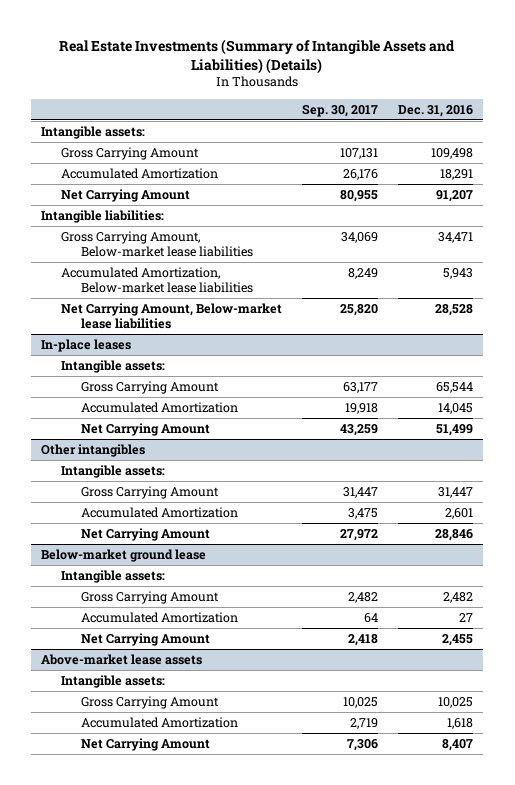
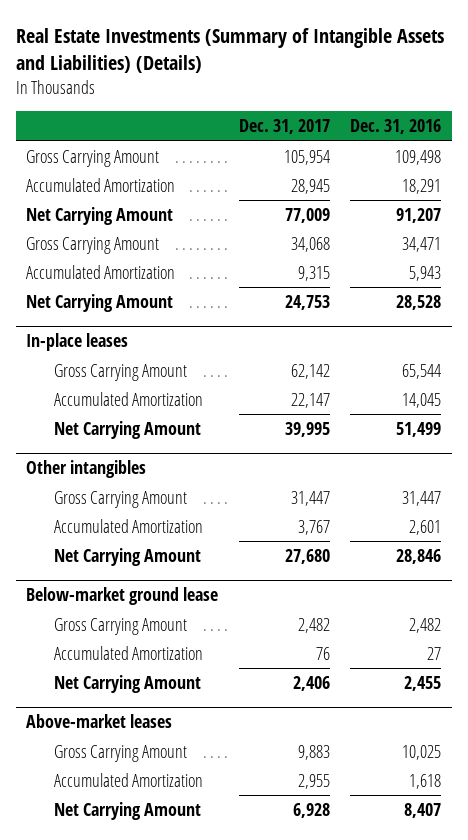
[302,103,379,117] Sep. 30, 2017 -> none
none -> [238,119,330,135] Dec. 31, 2017
[41,125,146,139] Intangible assets: -> none
[41,209,165,223] Intangible liabilities: -> none
[61,230,253,258] Gross Carrying Amount, Below-market lease liabilities -> [26,236,160,254] Gross Carrying Amount
[61,266,253,294] Accumulated Amortization, Below-market lease liabilities -> [26,264,176,279] Accumulated Amortization
[61,302,283,330] Net Carrying Amount, Below-market lease liabilities -> [26,293,174,312] Net Carrying Amount
[61,359,166,373] Intangible assets: -> none
[61,464,166,478] Intangible assets: -> none
[61,569,166,583] Intangible assets: -> none
[61,674,166,688] Intangible assets: -> none
[41,653,203,665] Above-market lease assets -> [26,714,173,729] Above-market leases

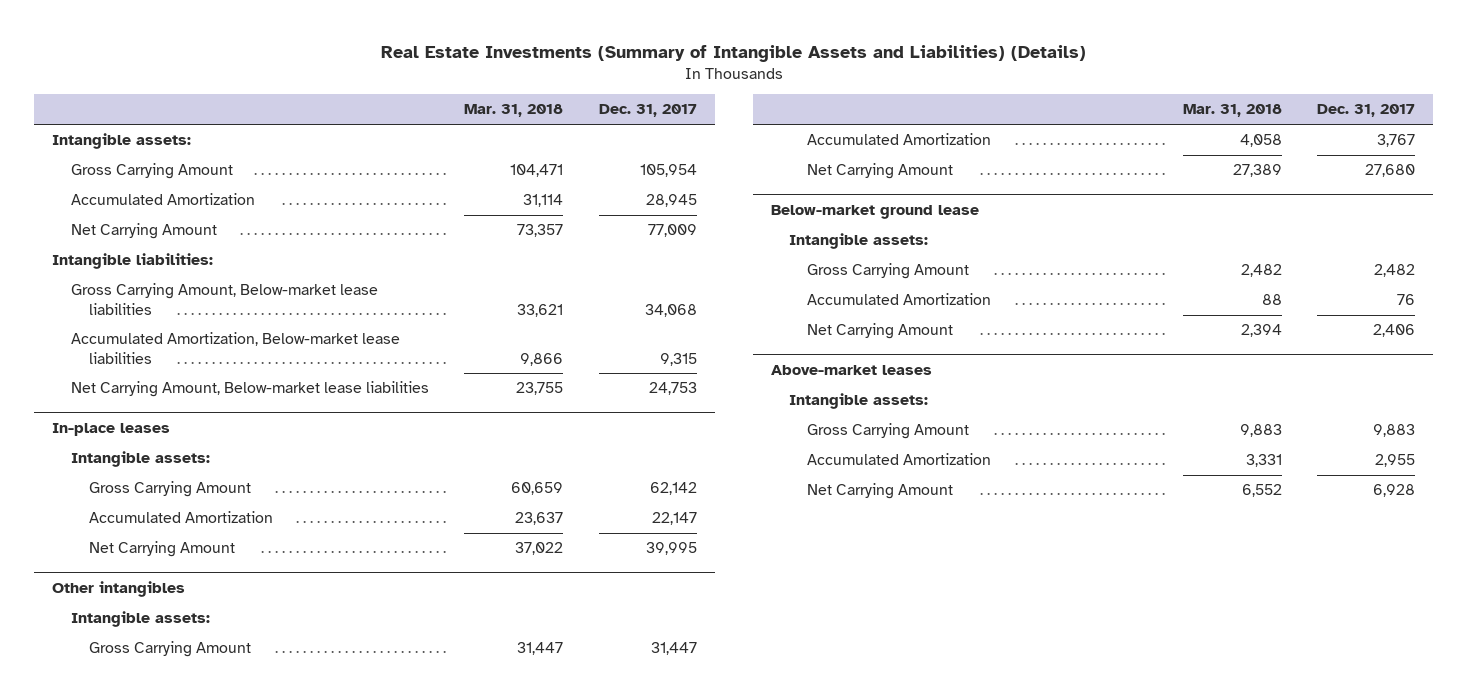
[350,119,442,135] Dec. 31, 2016 -> none
none -> [464,104,564,118] Mar. 31, 2018
none -> [52,133,192,150] Intangible assets:
none -> [52,253,214,270] Intangible liabilities:
[26,236,160,254] Gross Carrying Amount -> [70,283,378,315] Gross Carrying Amount, Below-market lease liabilities
[26,264,176,279] Accumulated Amortization -> [70,332,400,364] Accumulated Amortization, Below-market lease liabilities
[26,293,174,312] Net Carrying Amount -> [70,381,429,398] Net Carrying Amount, Below-market lease liabilities
none -> [70,451,210,468] Intangible assets:
none -> [70,611,210,628] Intangible assets:
none -> [788,233,928,250] Intangible assets:
none -> [788,393,928,410] Intangible assets:

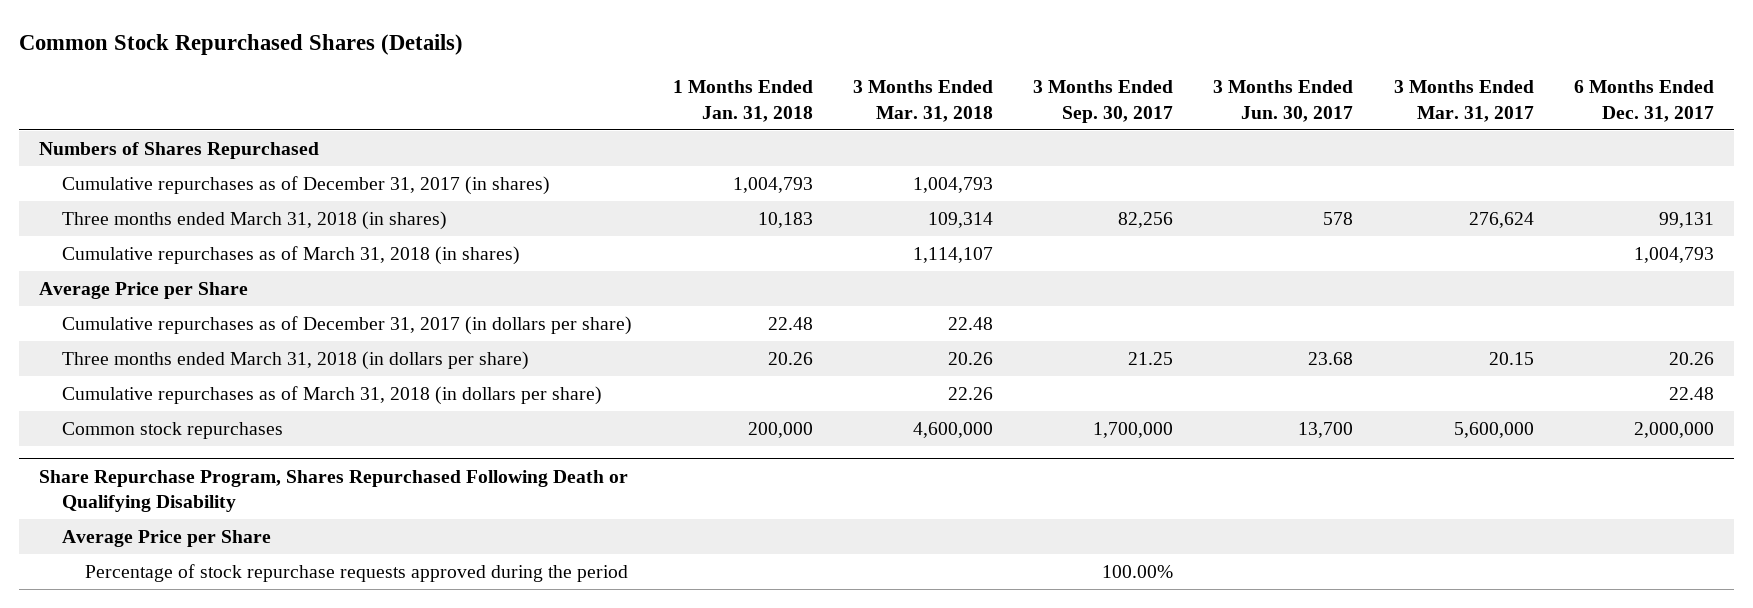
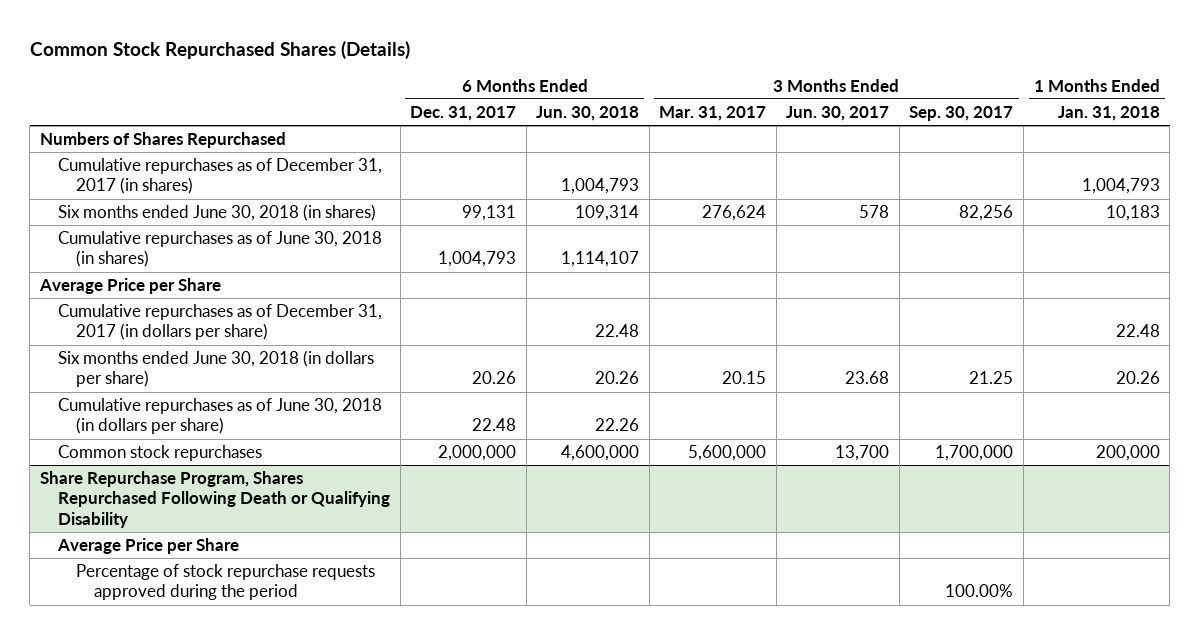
[852,80,993,122] 3 Months Ended Mar. 31, 2018 -> none
none -> [536,105,640,121] Jun. 30, 2018
[62,211,448,231] Three months ended March 31, 2018 (in shares) -> [58,204,377,222] Six months ended June 30, 2018 (in shares)
[62,246,521,266] Cumulative repurchases as of March 31, 2018 (in shares) -> [58,231,383,268] Cumulative repurchases as of June 30, 2018 (in shares)
[62,351,530,371] Three months ended March 31, 2018 (in dollars per share) -> [58,350,375,388] Six months ended June 30, 2018 (in dollars per share)
[62,386,603,406] Cumulative repurchases as of March 31, 2018 (in dollars per share) -> [58,398,383,435] Cumulative repurchases as of June 30, 2018 (in dollars per share)

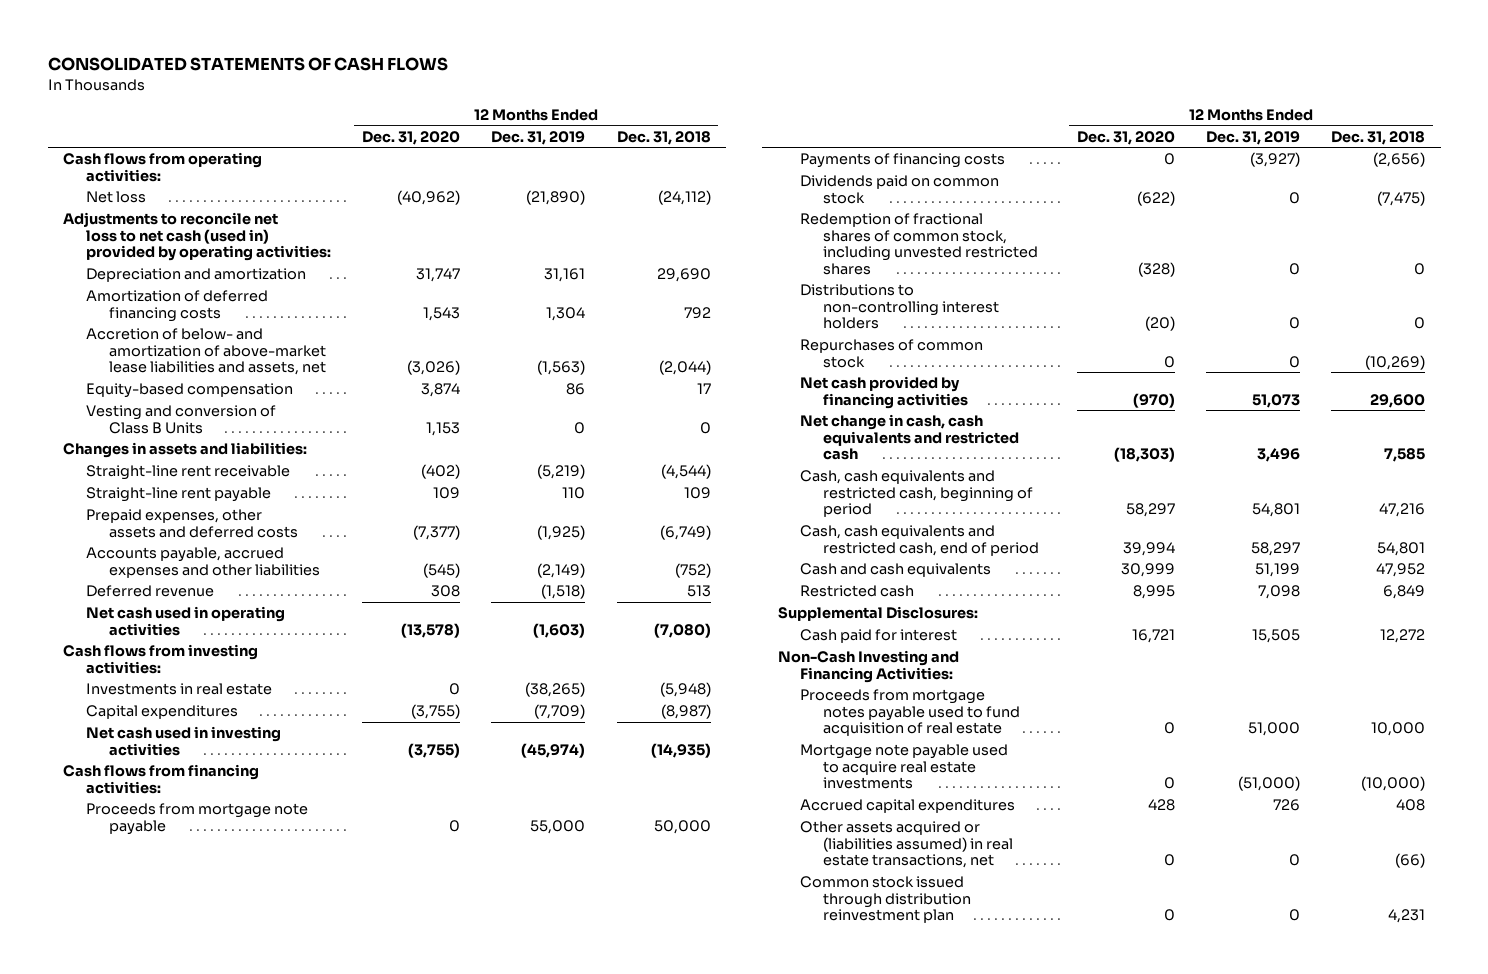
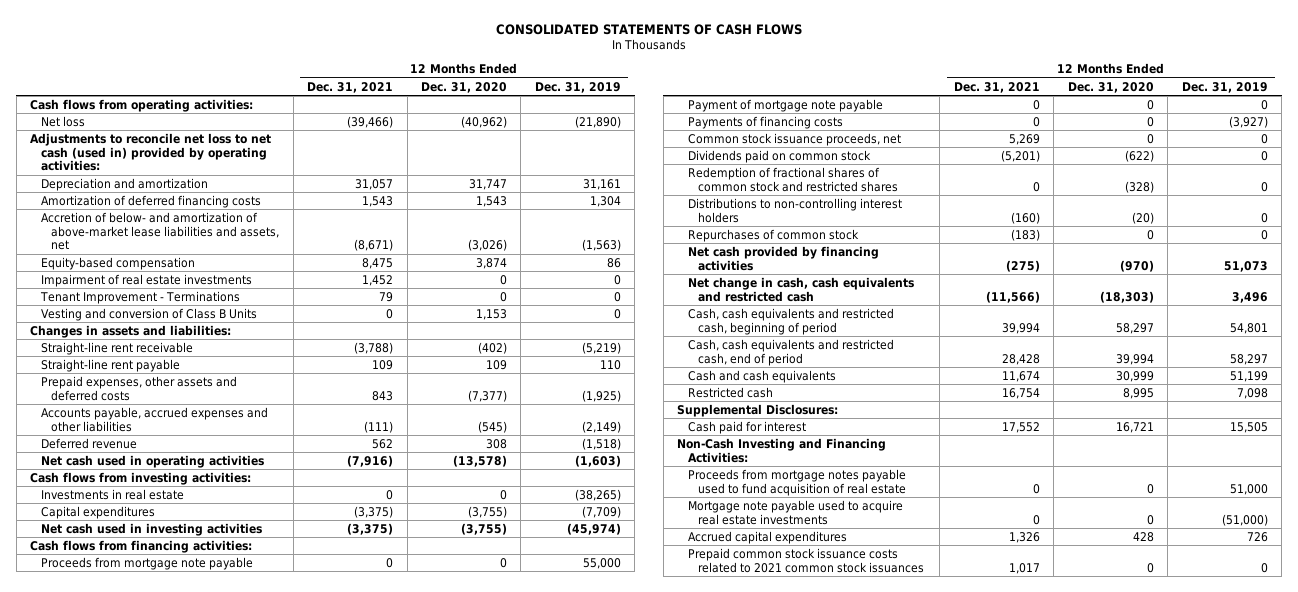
[616,130,711,145] Dec. 31, 2018 -> none
none -> [307,81,394,93] Dec. 31, 2021
none -> [40,273,252,287] Impairment of real estate investments
none -> [39,290,240,304] Tenant Improvement - Terminations
none -> [687,98,883,112] Payment of mortgage note payable
none -> [687,132,901,146] Common stock issuance proceeds, net
[800,213,1039,275] Redemption of fractional shares of common stock, including unvested restricted shares -> [687,166,898,192] Redemption of fractional shares of common stock and restricted shares
[800,821,1014,869] Other assets acquired or (liabilities assumed) in real estate transactions, net -> none
[800,876,972,924] Common stock issued through distribution reinvestment plan -> [687,547,924,573] Prepaid common stock issuance costs related to 2021 common stock issuances

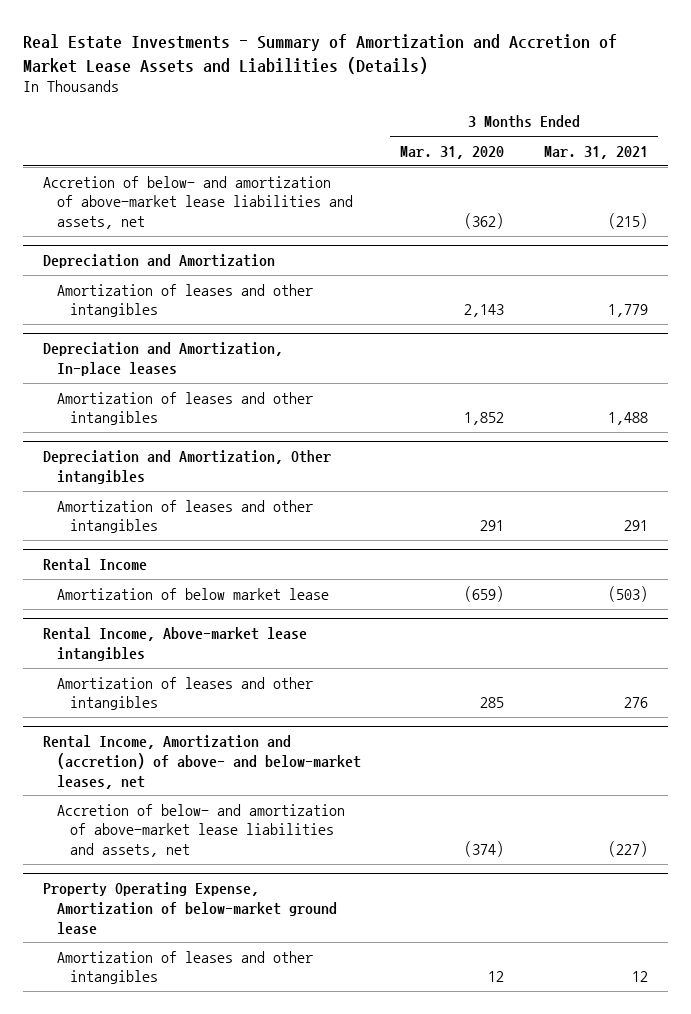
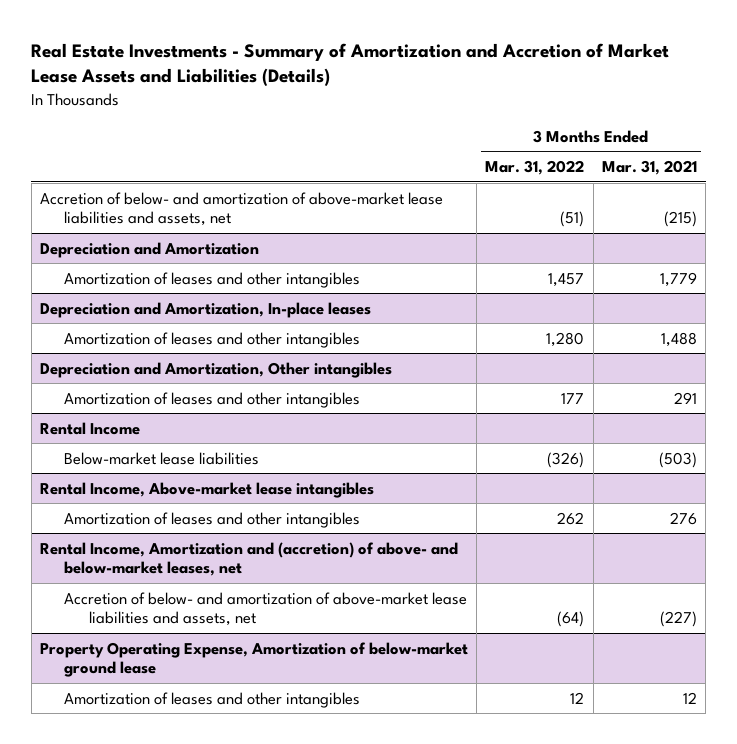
[400,145,505,159] Mar. 31, 2020 -> none
none -> [485,159,585,175] Mar. 31, 2022
[56,587,329,600] Amortization of below market lease -> [64,451,260,465] Below-market lease liabilities

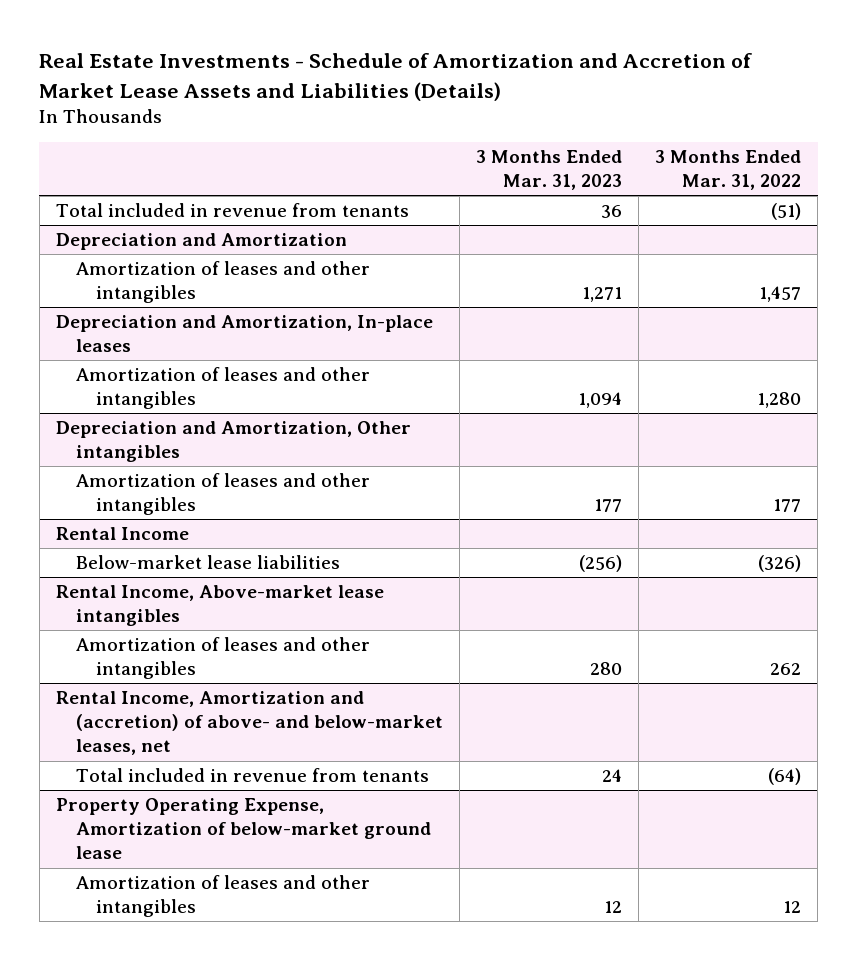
[31,42,670,87] Real Estate Investments - Summary of Amortization and Accretion of Market Lease Assets and Liabilities (Details) -> [39,53,753,101] Real Estate Investments - Schedule of Amortization and Accretion of Market Lease Assets and Liabilities (Details)
[601,159,697,175] Mar. 31, 2021 -> none
none -> [475,150,622,191] 3 Months Ended Mar. 31, 2023
[39,191,443,227] Accretion of below- and amortization of above-market lease liabilities and assets, net -> [55,203,409,218] Total included in revenue from tenants
[64,591,468,627] Accretion of below- and amortization of above-market lease liabilities and assets, net -> [75,768,429,783] Total included in revenue from tenants

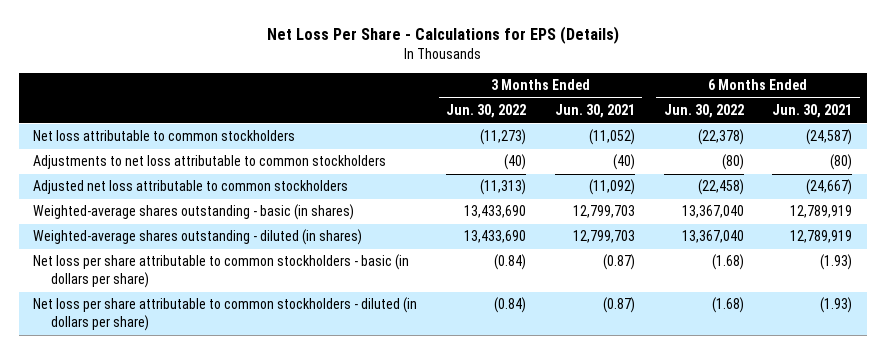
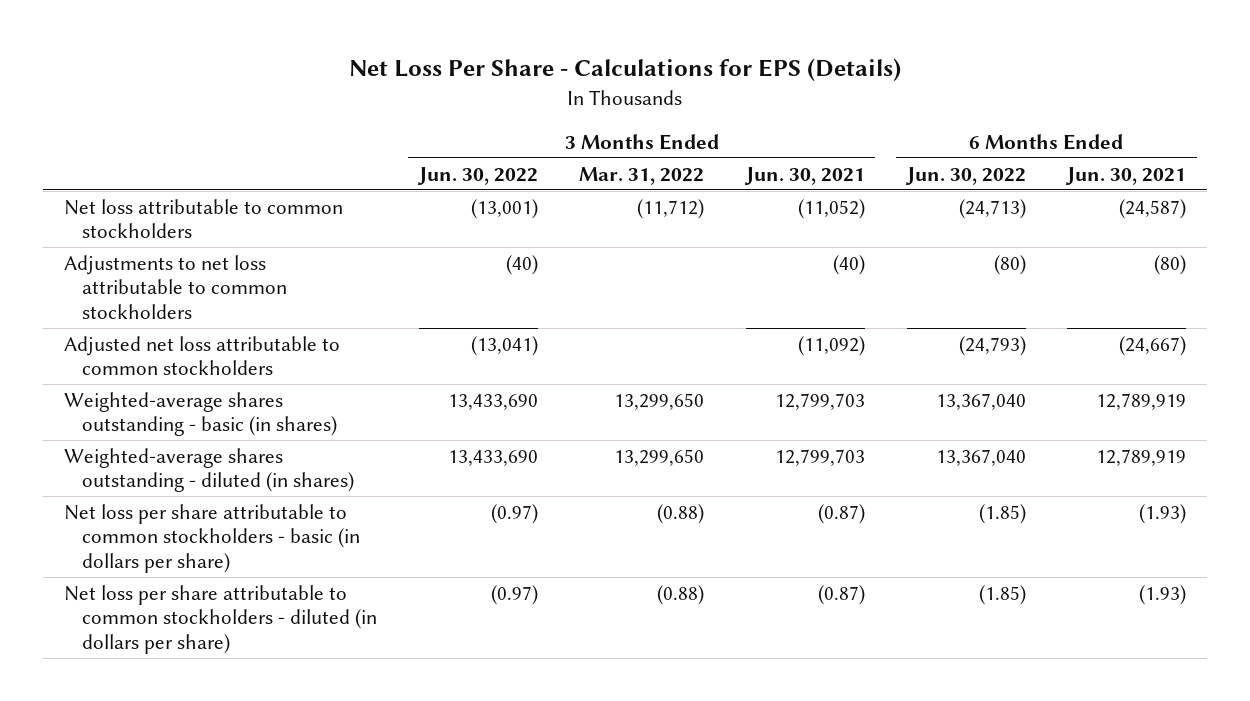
none -> [579,166,705,185] Mar. 31, 2022
[480,129,527,146] (11,273) -> [470,198,538,219] (13,001)
[697,129,744,146] (22,378) -> [958,198,1026,219] (24,713)
[480,179,527,196] (11,313) -> [470,335,538,356] (13,041)
[697,179,744,196] (22,458) -> [958,335,1026,356] (24,793)
[494,254,527,271] (0.84) -> [490,503,538,524] (0.97)
[711,254,744,271] (1.68) -> [978,503,1026,524] (1.85)
[494,297,527,314] (0.84) -> [490,584,538,605] (0.97)
[711,297,744,314] (1.68) -> [978,584,1026,605] (1.85)

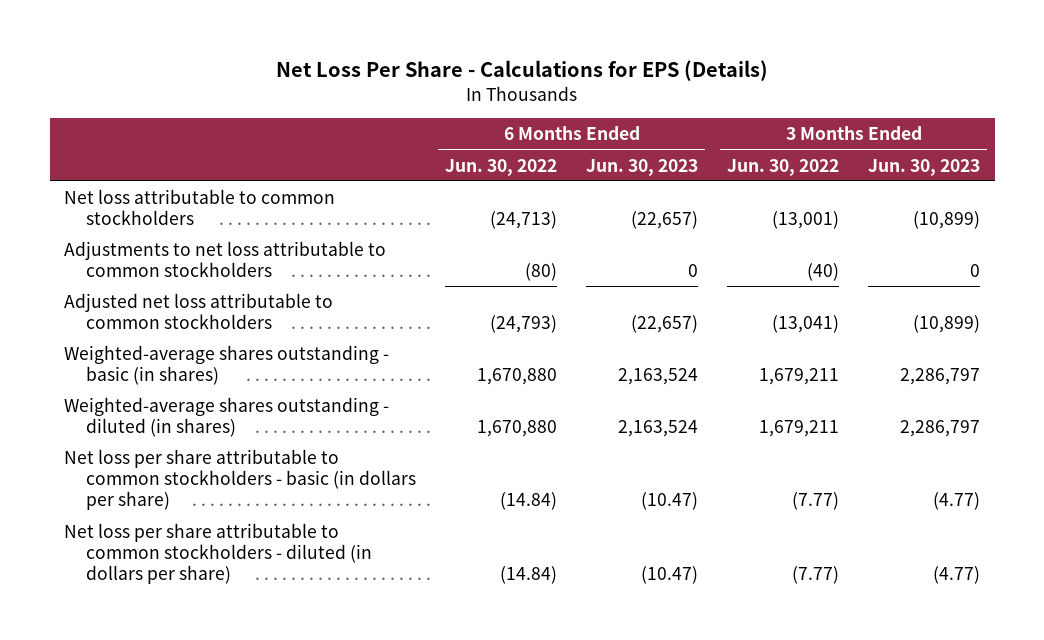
[579,166,705,185] Mar. 31, 2022 -> none
[743,166,865,185] Jun. 30, 2021 -> none
[1065,166,1187,185] Jun. 30, 2021 -> none
none -> [586,158,699,176] Jun. 30, 2023
none -> [868,158,981,176] Jun. 30, 2023
[447,393,538,410] 13,433,690 -> [759,368,840,386] 1,679,211
[935,392,1026,410] 13,367,040 -> [477,368,558,386] 1,670,880
[447,449,538,466] 13,433,690 -> [759,420,840,438] 1,679,211
[935,448,1026,466] 13,367,040 -> [477,420,558,438] 1,670,880
[490,503,538,524] (0.97) -> [792,492,840,511] (7.77)
[978,503,1026,524] (1.85) -> [500,492,558,511] (14.84)
[490,584,538,605] (0.97) -> [792,566,840,585] (7.77)
[978,584,1026,605] (1.85) -> [500,566,558,585] (14.84)

